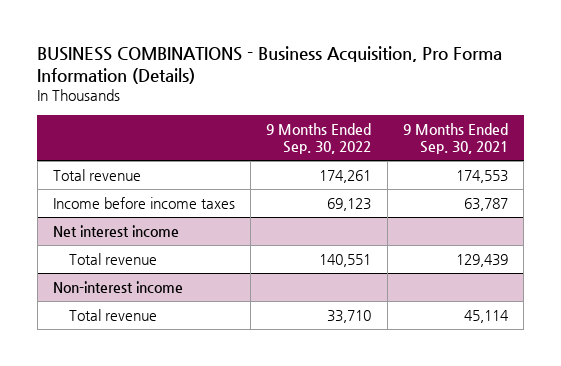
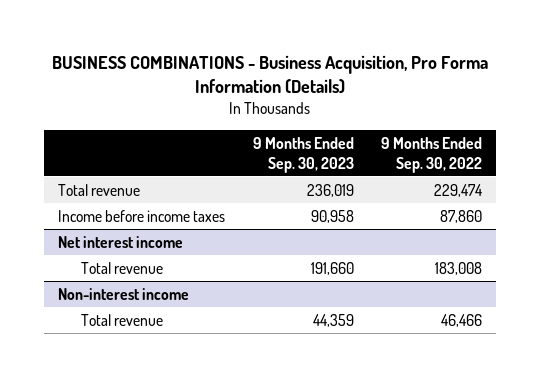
[403,122,509,155] 9 Months Ended Sep. 30, 2021 -> none
none -> [252,136,354,173] 9 Months Ended Sep. 30, 2023
[319,170,372,184] 174,261 -> [434,183,484,197] 229,474
[327,198,372,212] 69,123 -> [440,209,483,223] 87,860
[319,254,372,268] 140,551 -> [435,261,483,275] 183,008
[327,310,372,324] 33,710 -> [441,313,483,327] 46,466

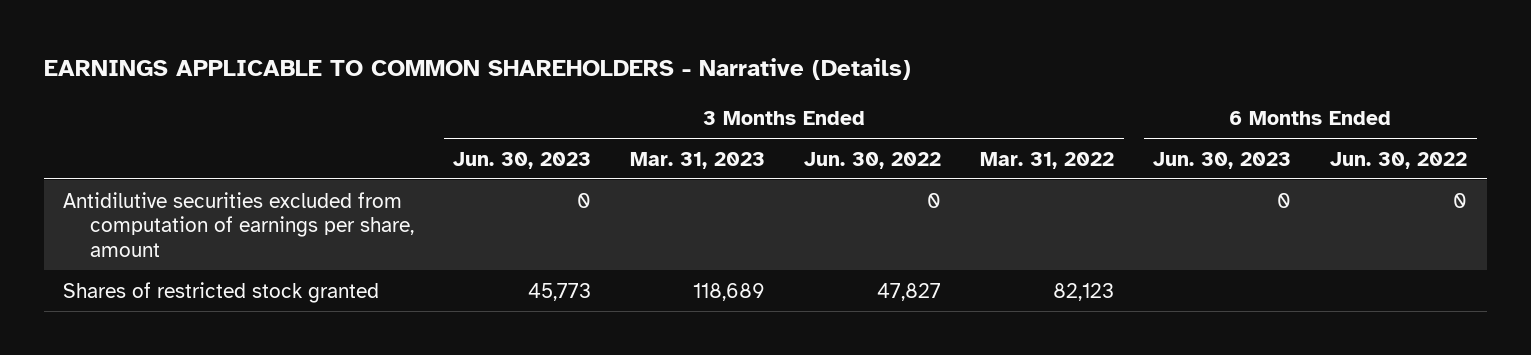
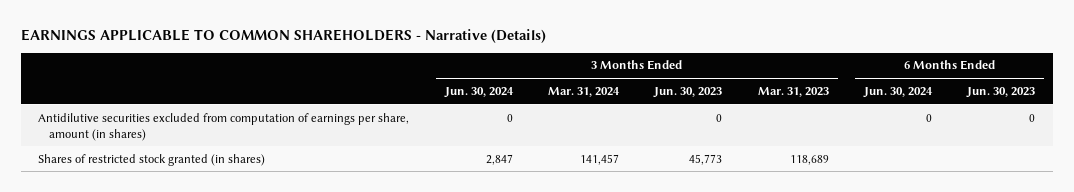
[804,151,942,169] Jun. 30, 2022 -> none
[980,151,1115,169] Mar. 31, 2022 -> none
[1330,151,1468,169] Jun. 30, 2022 -> none
none -> [443,86,514,98] Jun. 30, 2024
none -> [547,86,620,97] Mar. 31, 2024
none -> [863,86,934,98] Jun. 30, 2024
[63,191,415,258] Antidilutive securities excluded from computation of earnings per share, amount -> [38,112,410,141] Antidilutive securities excluded from computation of earnings per share, amount (in shares)
[63,281,380,303] Shares of restricted stock granted -> [38,153,266,166] Shares of restricted stock granted (in shares)

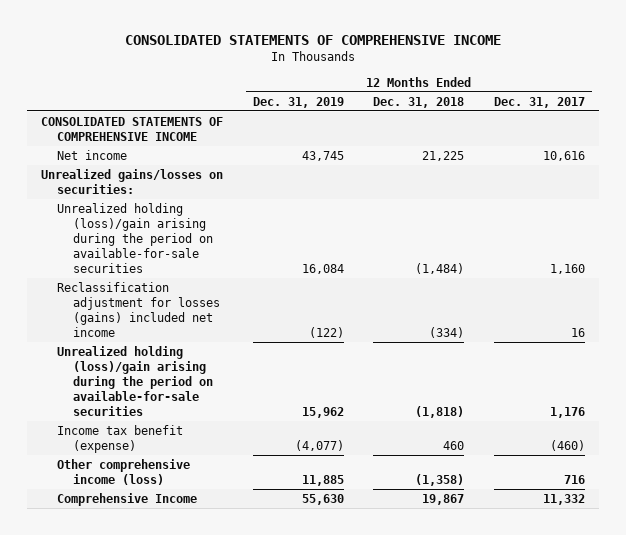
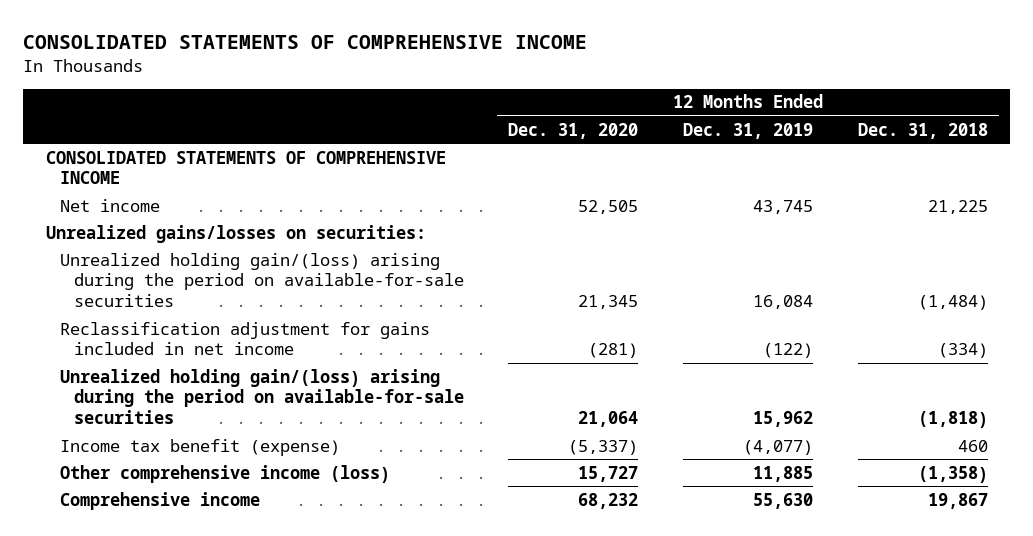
[493,96,585,108] Dec. 31, 2017 -> none
none -> [508,122,639,139] Dec. 31, 2020
[57,202,214,273] Unrealized holding (loss)/gain arising during the period on available-for-sale securities -> [59,252,464,308] Unrealized holding gain/(loss) arising during the period on available-for-sale securities
[57,281,221,337] Reclassification adjustment for losses (gains) included net income -> [59,321,430,356] Reclassification adjustment for gains included in net income
[57,345,214,416] Unrealized holding (loss)/gain arising during the period on available-for-sale securities -> [59,368,464,425] Unrealized holding gain/(loss) arising during the period on available-for-sale securities
[57,492,198,506] Comprehensive Income -> [59,491,260,510] Comprehensive income

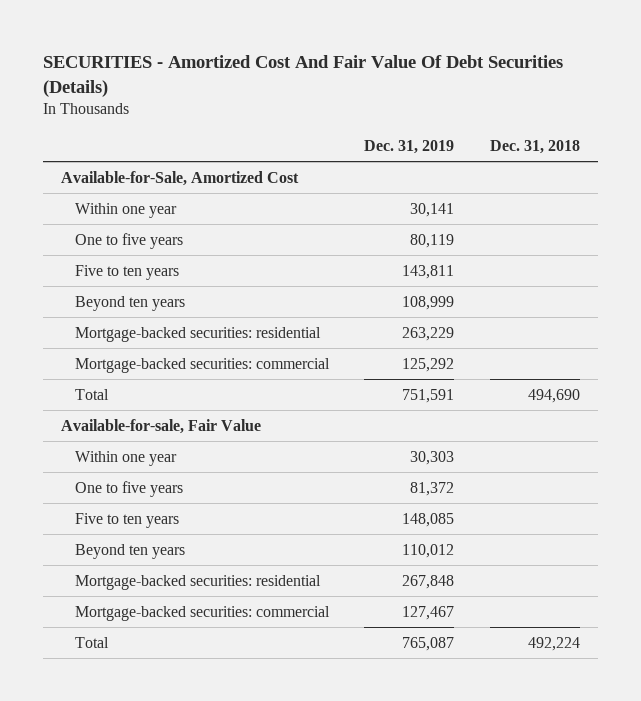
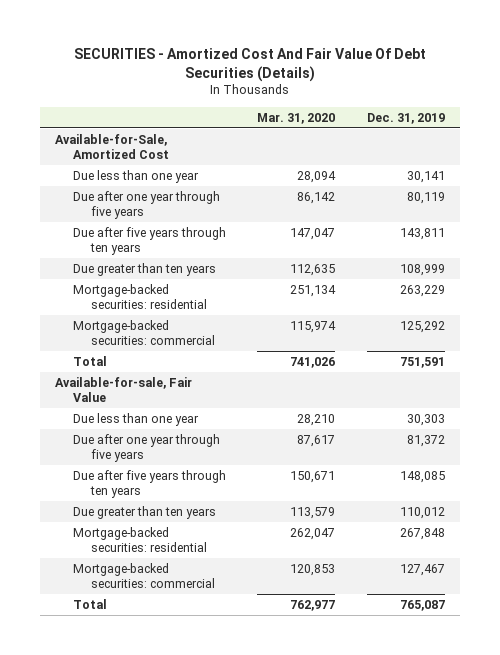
[490,139,581,154] Dec. 31, 2018 -> none
none -> [257,112,336,124] Mar. 31, 2020
[74,202,177,218] Within one year -> [73,169,200,183] Due less than one year
[74,232,183,249] One to five years -> [73,190,221,220] Due after one year through five years
[74,264,179,280] Five to ten years -> [73,226,227,256] Due after five years through ten years
[74,295,185,311] Beyond ten years -> [73,262,217,276] Due greater than ten years
[74,450,177,466] Within one year -> [73,412,200,426] Due less than one year
[74,480,183,497] One to five years -> [73,433,221,463] Due after one year through five years
[74,512,179,528] Five to ten years -> [73,469,227,499] Due after five years through ten years
[74,543,185,559] Beyond ten years -> [73,505,217,519] Due greater than ten years

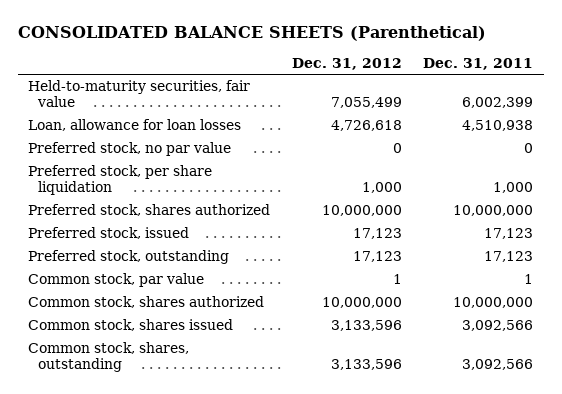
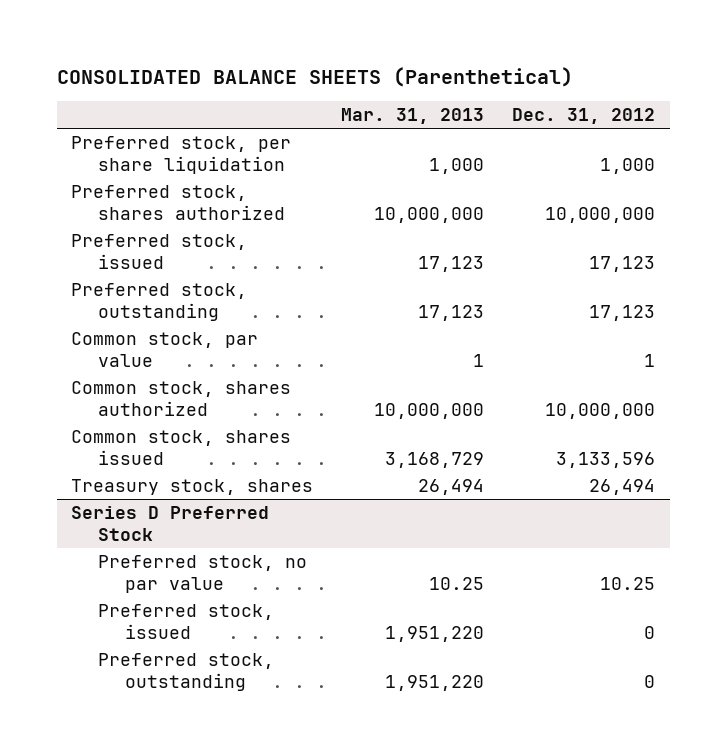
[423,57,534,70] Dec. 31, 2011 -> none
none -> [341,108,485,125] Mar. 31, 2013
[28,80,251,108] Held-to-maturity securities, fair value -> none
[28,119,242,132] Loan, allowance for loan losses -> none
[28,142,232,157] Preferred stock, no par value -> none
[28,342,190,373] Common stock, shares, outstanding -> none
none -> [71,478,314,495] Treasury stock, shares
none -> [71,505,270,542] Series D Preferred Stock
none -> [97,554,307,594] Preferred stock, no par value
none -> [97,603,274,640] Preferred stock, issued
none -> [97,652,274,692] Preferred stock, outstanding

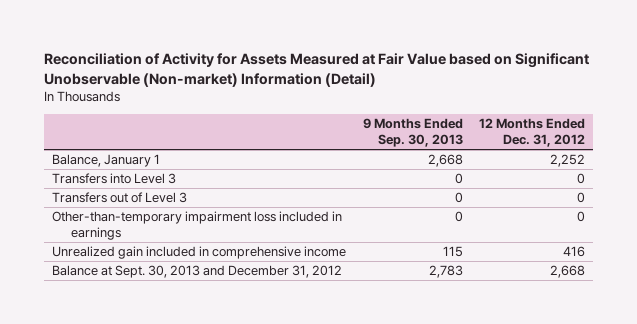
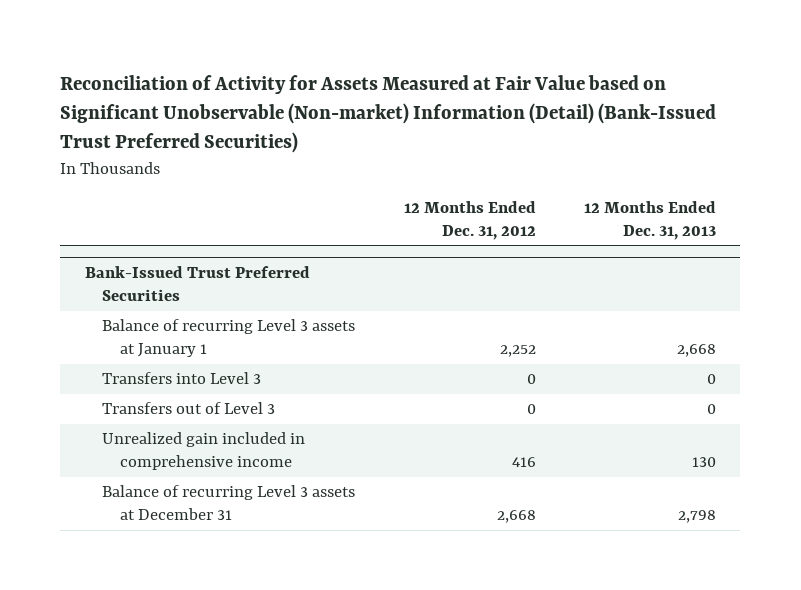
[43,52,589,87] Reconciliation of Activity for Assets Measured at Fair Value based on Significant Unobservable (Non-market) Information (Detail) -> [60,74,717,154] Reconciliation of Activity for Assets Measured at Fair Value based on Significant Unobservable (Non-market) Information (Detail) (Bank-Issued Trust Preferred Securities)
[362,117,463,147] 9 Months Ended Sep. 30, 2013 -> none
none -> [584,200,717,240] 12 Months Ended Dec. 31, 2013
none -> [84,265,310,301] Bank-Issued Trust Preferred Securities
[52,154,161,168] Balance, January 1 -> [102,319,356,358] Balance of recurring Level 3 assets at January 1
[52,211,343,241] Other-than-temporary impairment loss included in earnings -> none
[52,265,343,279] Balance at Sept. 30, 2013 and December 31, 2012 -> [102,485,356,521] Balance of recurring Level 3 assets at December 31

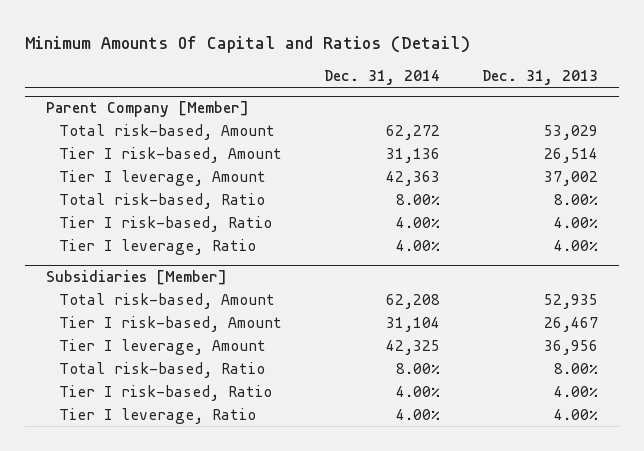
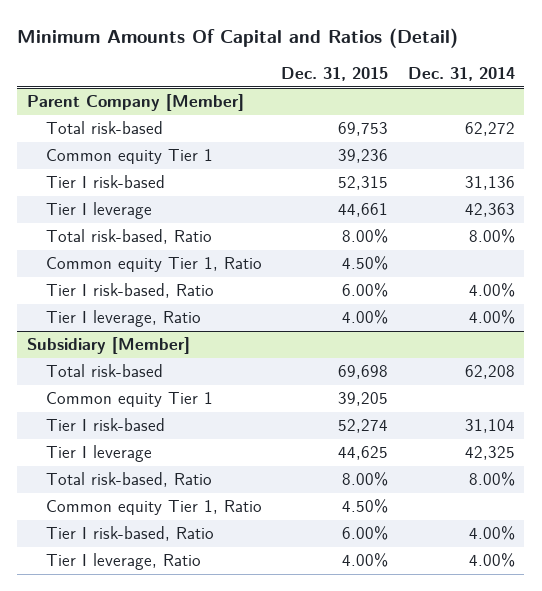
[482,70,599,86] Dec. 31, 2013 -> none
none -> [281,67,389,82] Dec. 31, 2015
[59,123,276,140] Total risk-based, Amount -> [45,121,163,135] Total risk-based
none -> [45,149,213,165] Common equity Tier 1
[59,146,283,163] Tier I risk-based, Amount -> [45,175,165,189] Tier I risk-based
[59,169,267,186] Tier I leverage, Amount -> [45,202,152,220] Tier I leverage
none -> [45,257,262,273] Common equity Tier 1, Ratio
[46,270,228,286] Subsidiaries [Member] -> [26,337,190,355] Subsidiary [Member]
[59,292,276,309] Total risk-based, Amount -> [45,364,163,378] Total risk-based
none -> [45,392,213,408] Common equity Tier 1
[59,315,283,332] Tier I risk-based, Amount -> [45,418,165,432] Tier I risk-based
[59,338,267,355] Tier I leverage, Amount -> [45,445,152,463] Tier I leverage
none -> [45,500,262,516] Common equity Tier 1, Ratio

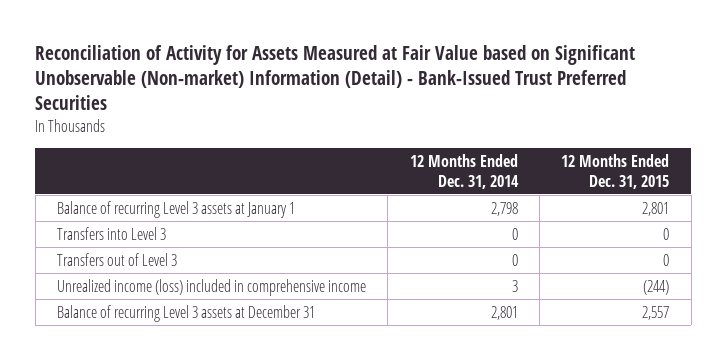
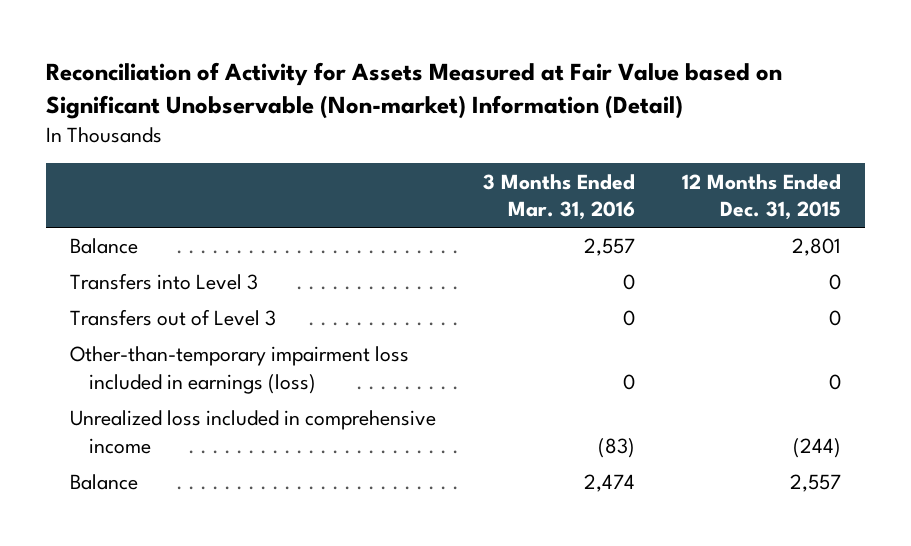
[35,45,636,111] Reconciliation of Activity for Assets Measured at Fair Value based on Significant Unobservable (Non-market) Information (Detail) - Bank-Issued Trust Preferred Securities -> [46,61,783,119] Reconciliation of Activity for Assets Measured at Fair Value based on Significant Unobservable (Non-market) Information (Detail)
[409,153,519,189] 12 Months Ended Dec. 31, 2014 -> none
none -> [483,173,636,221] 3 Months Ended Mar. 31, 2016
[57,200,296,218] Balance of recurring Level 3 assets at January 1 -> [69,238,138,255] Balance
none -> [69,346,409,394] Other-than-temporary impairment loss included in earnings (loss)
[57,278,367,296] Unrealized income (loss) included in comprehensive income -> [69,410,436,454] Unrealized loss included in comprehensive income
[57,304,316,322] Balance of recurring Level 3 assets at December 31 -> [69,474,138,491] Balance

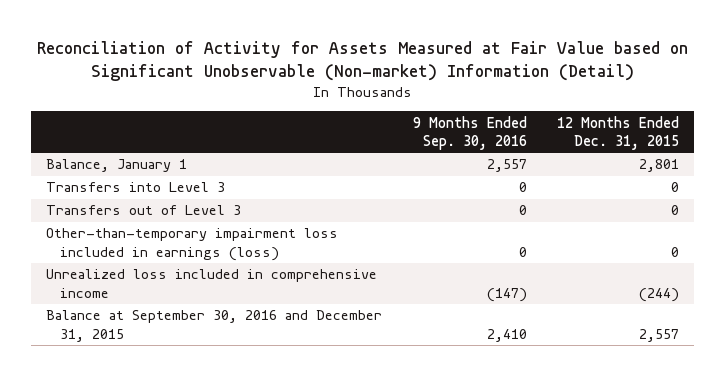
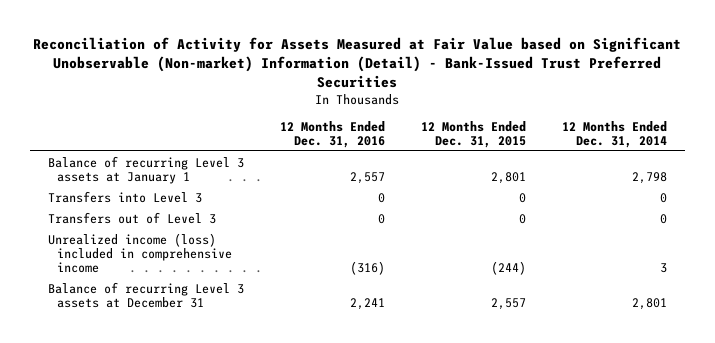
[36,41,688,81] Reconciliation of Activity for Assets Measured at Fair Value based on Significant Unobservable (Non-market) Information (Detail) -> [33,37,682,89] Reconciliation of Activity for Assets Measured at Fair Value based on Significant Unobservable (Non-market) Information (Detail) - Bank-Issued Trust Preferred Securities
[412,115,527,151] 9 Months Ended Sep. 30, 2016 -> none
none -> [279,120,385,148] 12 Months Ended Dec. 31, 2016
none -> [561,120,667,148] 12 Months Ended Dec. 31, 2014
[46,159,188,173] Balance, January 1 -> [47,155,244,184] Balance of recurring Level 3 assets at January 1
[46,228,339,261] Other-than-temporary impairment loss included in earnings (loss) -> none
[46,269,378,298] Unrealized loss included in comprehensive income -> [47,232,233,274] Unrealized income (loss) included in comprehensive income
[46,310,383,342] Balance at September 30, 2016 and December 31, 2015 -> [47,281,244,308] Balance of recurring Level 3 assets at December 31

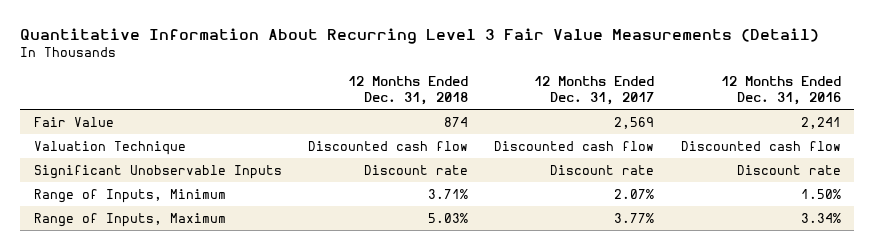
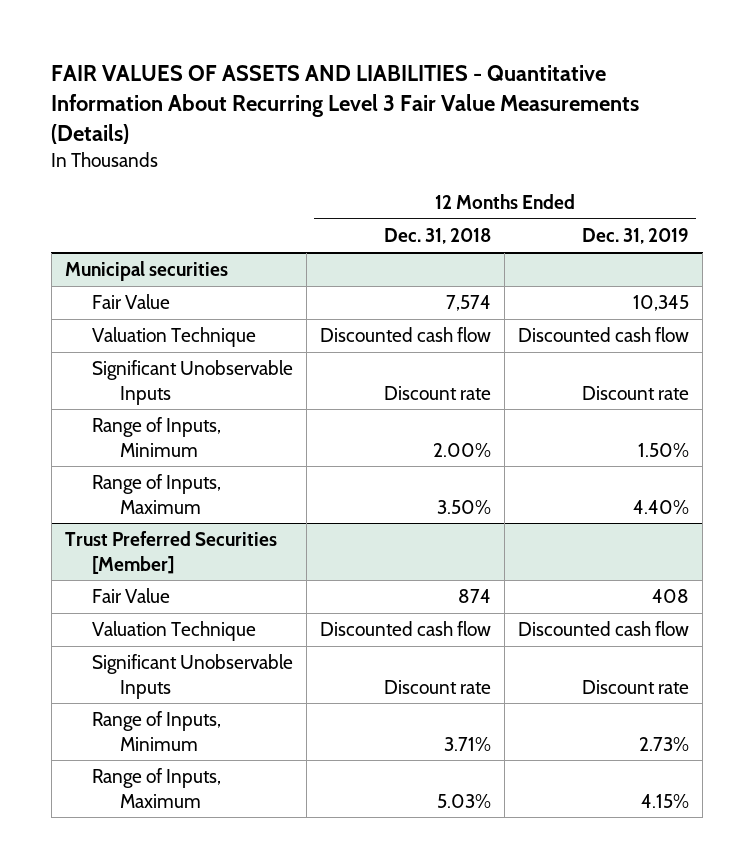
[20,27,820,44] Quantitative Information About Recurring Level 3 Fair Value Measurements (Detail) -> [51,65,640,144] FAIR VALUES OF ASSETS AND LIABILITIES - Quantitative Information About Recurring Level 3 Fair Value Measurements (Details)
[534,76,655,106] 12 Months Ended Dec. 31, 2017 -> none
[720,76,841,106] 12 Months Ended Dec. 31, 2016 -> none
none -> [582,228,690,245] Dec. 31, 2019
none -> [64,261,228,282] Municipal securities
none -> [92,294,171,310] Fair Value
none -> [92,327,257,348] Valuation Technique
none -> [92,360,294,405] Significant Unobservable Inputs
none -> [92,417,222,457] Range of Inputs, Minimum
none -> [92,474,222,514] Range of Inputs, Maximum
none -> [64,531,277,574] Trust Preferred Securities [Member]

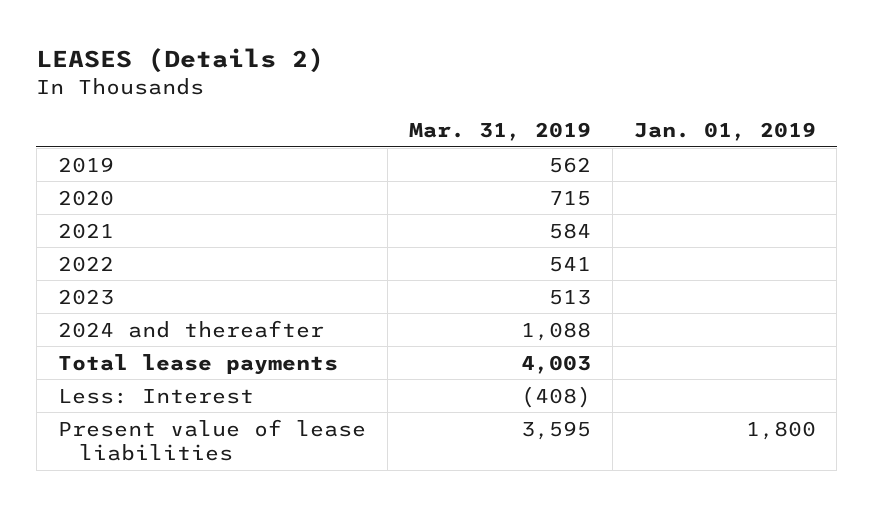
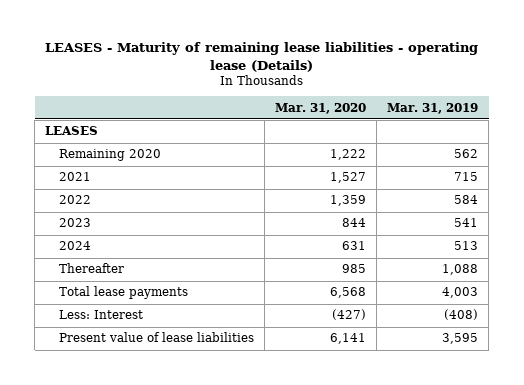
[36,47,325,73] LEASES (Details 2) -> [44,42,478,72] LEASES - Maturity of remaining lease liabilities - operating lease (Details)
[633,122,816,142] Jan. 01, 2019 -> none
none -> [274,102,366,114] Mar. 31, 2020
none -> [45,126,99,136] LEASES
[57,156,114,173] 2019 -> [58,149,161,162] Remaining 2020
[57,189,114,206] 2020 -> [58,172,91,182] 2021
[57,222,114,239] 2021 -> [58,195,91,205] 2022
[57,255,114,272] 2022 -> [58,218,91,228] 2023
[57,288,114,305] 2023 -> [58,241,91,251] 2024
[57,319,324,338] 2024 and thereafter -> [58,263,124,274] Thereafter

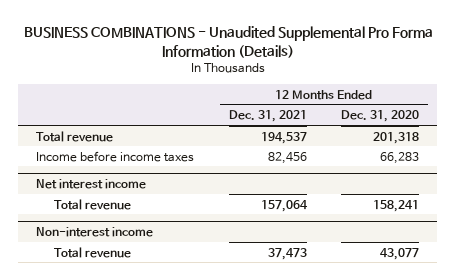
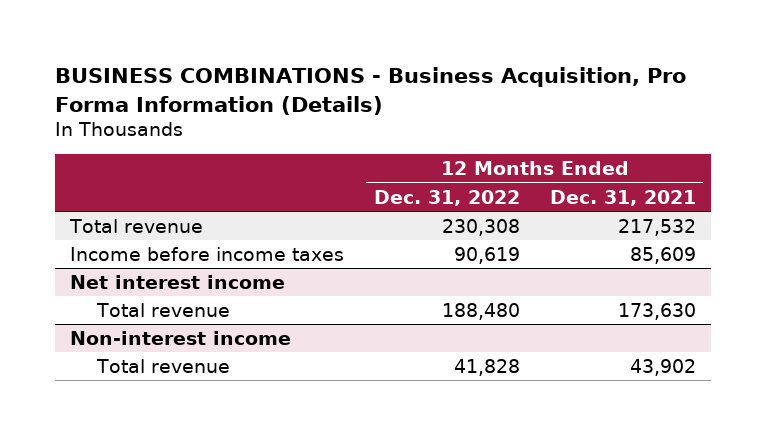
[23,26,433,58] BUSINESS COMBINATIONS - Unaudited Supplemental Pro Forma Information (Details) -> [54,67,686,115] BUSINESS COMBINATIONS - Business Acquisition, Pro Forma Information (Details)
[341,110,420,123] Dec. 31, 2020 -> none
none -> [373,189,520,206] Dec. 31, 2022
[260,131,307,144] 194,537 -> [617,218,696,236] 217,532
[267,151,307,164] 82,456 -> [629,246,696,264] 85,609
[260,199,308,212] 157,064 -> [617,302,696,320] 173,630
[267,247,307,260] 37,473 -> [629,358,696,376] 43,902

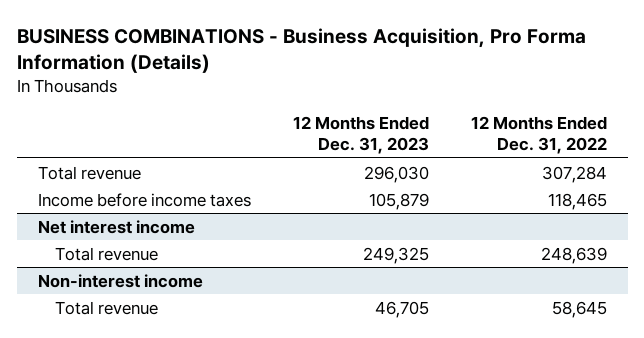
[549,189,696,206] Dec. 31, 2021 -> none
none -> [292,115,429,154] 12 Months Ended Dec. 31, 2023
[441,218,520,236] 230,308 -> [541,165,607,183] 307,284
[453,246,520,264] 90,619 -> [547,192,607,210] 118,465
[441,302,520,320] 188,480 -> [540,246,607,264] 248,639
[453,358,520,376] 41,828 -> [551,300,607,318] 58,645

